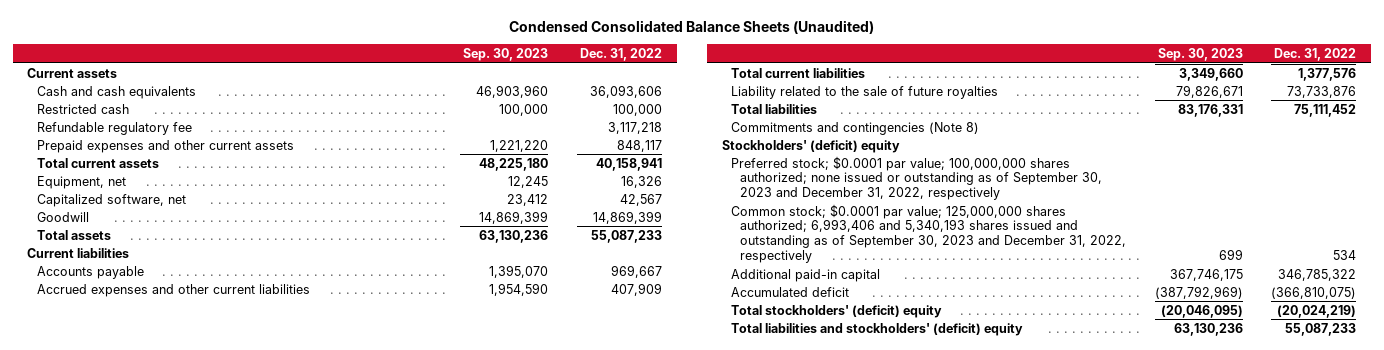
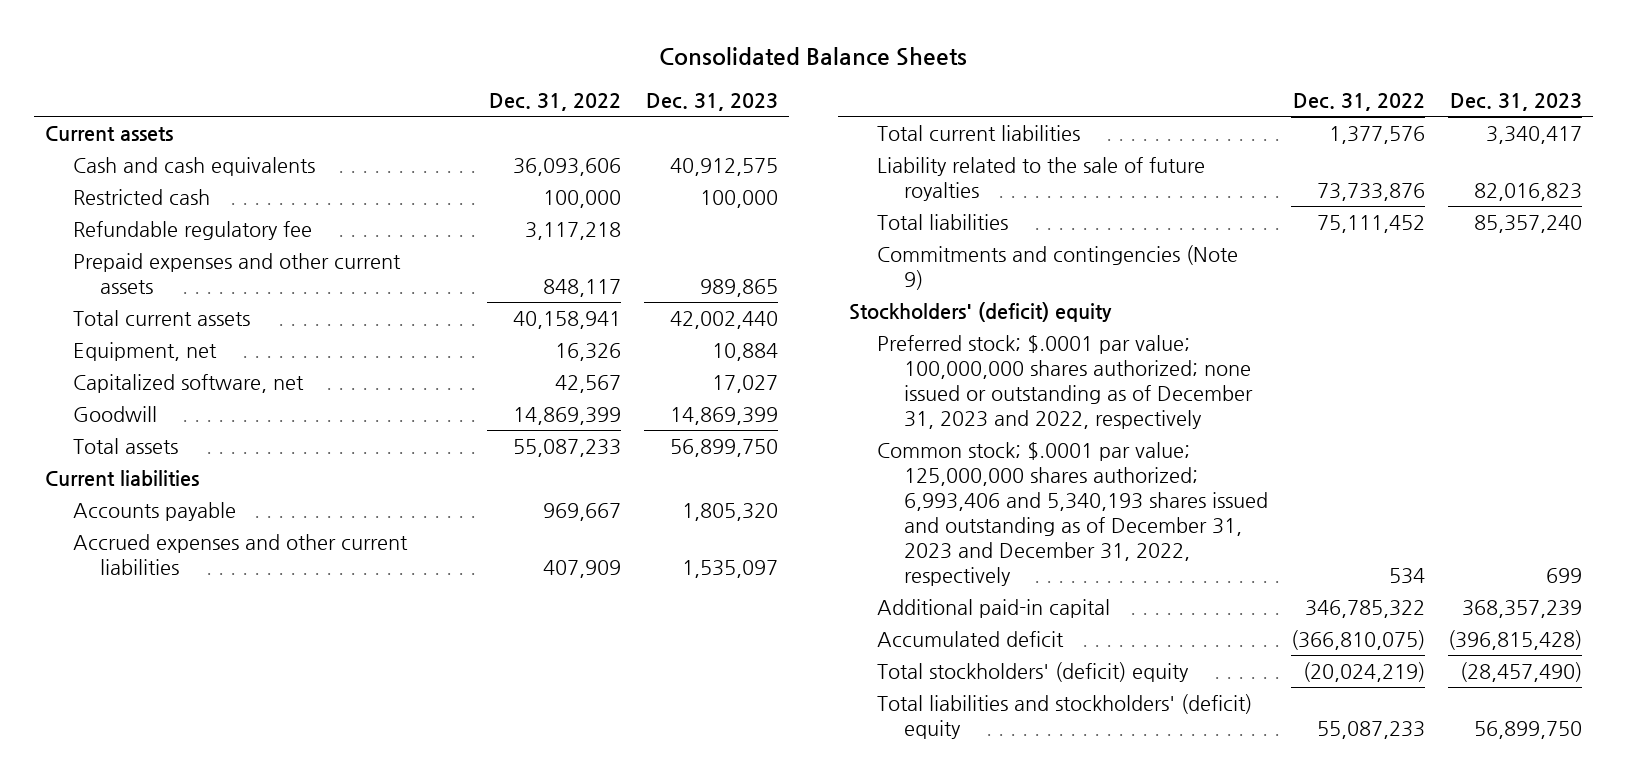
[508,20,874,35] Condensed Consolidated Balance Sheets (Unaudited) -> [659,47,968,67] Consolidated Balance Sheets
[463,47,549,61] Sep. 30, 2023 -> none
none -> [645,93,778,112] Dec. 31, 2023
[730,121,979,135] Commitments and contingencies (Note 8) -> [876,244,1238,290] Commitments and contingencies (Note 9)
[730,155,1102,201] Preferred stock; $0.0001 par value; 100,000,000 shares authorized; none issued or outstanding as of September 30, 2023 and December 31, 2022, respectively -> [876,334,1254,429] Preferred stock; $.0001 par value; 100,000,000 shares authorized; none issued or outstanding as of December 31, 2023 and 2022, respectively
[730,203,1126,264] Common stock; $0.0001 par value; 125,000,000 shares authorized; 6,993,406 and 5,340,193 shares issued and outstanding as of September 30, 2023 and December 31, 2022, respectively -> [876,441,1269,586] Common stock; $.0001 par value; 125,000,000 shares authorized; 6,993,406 and 5,340,193 shares issued and outstanding as of December 31, 2023 and December 31, 2022, respectively

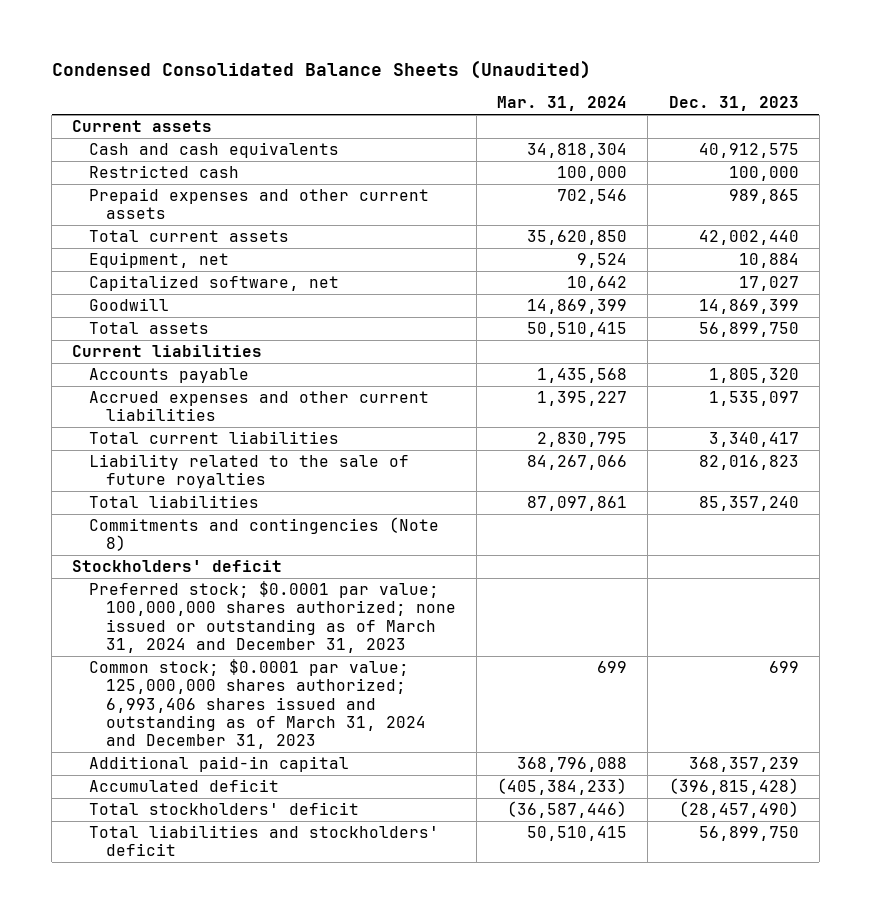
[659,47,968,67] Consolidated Balance Sheets -> [51,59,591,79] Condensed Consolidated Balance Sheets (Unaudited)
[488,93,621,112] Dec. 31, 2022 -> none
none -> [497,96,628,112] Mar. 31, 2024
[72,220,312,240] Refundable regulatory fee -> none
[876,244,1238,290] Commitments and contingencies (Note 9) -> [89,517,440,552] Commitments and contingencies (Note 8)
[849,301,1113,322] Stockholders' (deficit) equity -> [72,560,283,573] Stockholders' deficit
[876,334,1254,429] Preferred stock; $.0001 par value; 100,000,000 shares authorized; none issued or outstanding as of December 31, 2023 and 2022, respectively -> [89,581,456,653] Preferred stock; $0.0001 par value; 100,000,000 shares authorized; none issued or outstanding as of March 31, 2024 and December 31, 2023
[876,441,1269,586] Common stock; $.0001 par value; 125,000,000 shares authorized; 6,993,406 and 5,340,193 shares issued and outstanding as of December 31, 2023 and December 31, 2022, respectively -> [89,659,426,750] Common stock; $0.0001 par value; 125,000,000 shares authorized; 6,993,406 shares issued and outstanding as of March 31, 2024 and December 31, 2023
[876,661,1189,682] Total stockholders' (deficit) equity -> [89,802,360,816] Total stockholders' deficit
[876,693,1252,739] Total liabilities and stockholders' (deficit) equity -> [89,825,440,857] Total liabilities and stockholders' deficit

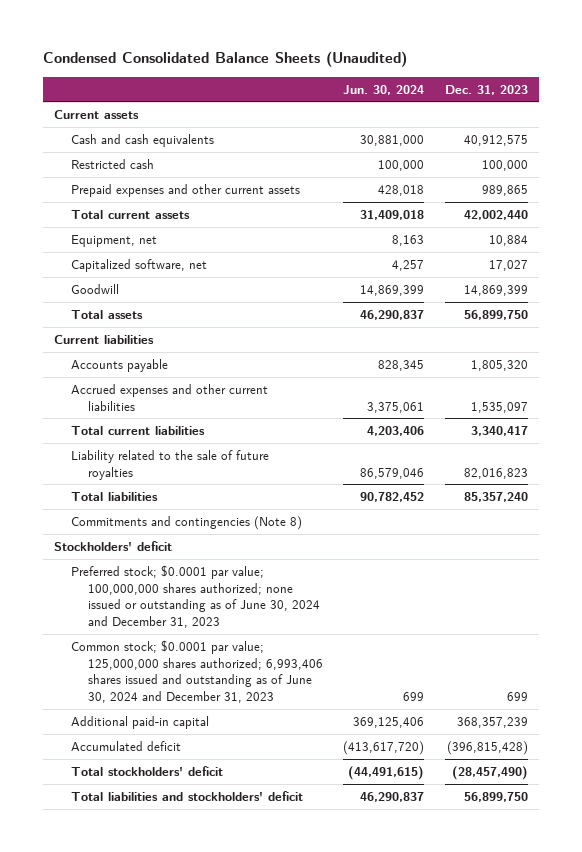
[497,96,628,112] Mar. 31, 2024 -> none
none -> [343,84,425,95] Jun. 30, 2024
[89,581,456,653] Preferred stock; $0.0001 par value; 100,000,000 shares authorized; none issued or outstanding as of March 31, 2024 and December 31, 2023 -> [70,564,320,629] Preferred stock; $0.0001 par value; 100,000,000 shares authorized; none issued or outstanding as of June 30, 2024 and December 31, 2023
[89,659,426,750] Common stock; $0.0001 par value; 125,000,000 shares authorized; 6,993,406 shares issued and outstanding as of March 31, 2024 and December 31, 2023 -> [70,639,323,704] Common stock; $0.0001 par value; 125,000,000 shares authorized; 6,993,406 shares issued and outstanding as of June 30, 2024 and December 31, 2023

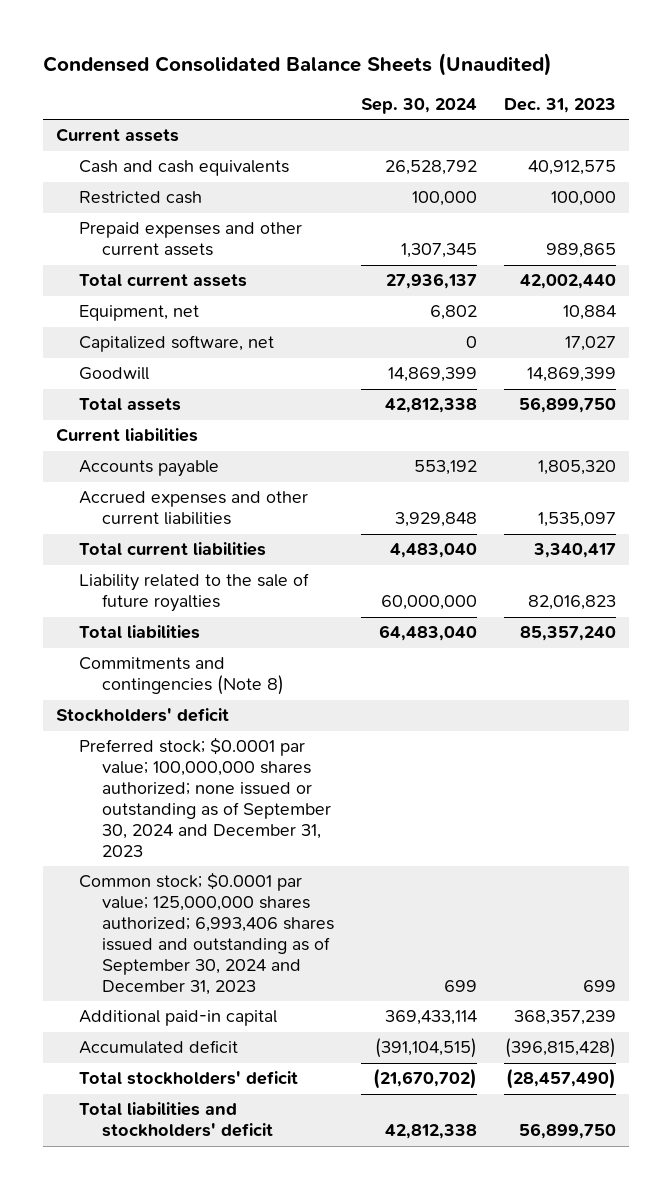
[343,84,425,95] Jun. 30, 2024 -> none
none -> [360,97,477,114] Sep. 30, 2024
[70,564,320,629] Preferred stock; $0.0001 par value; 100,000,000 shares authorized; none issued or outstanding as of June 30, 2024 and December 31, 2023 -> [79,737,332,857] Preferred stock; $0.0001 par value; 100,000,000 shares authorized; none issued or outstanding as of September 30, 2024 and December 31, 2023
[70,639,323,704] Common stock; $0.0001 par value; 125,000,000 shares authorized; 6,993,406 shares issued and outstanding as of June 30, 2024 and December 31, 2023 -> [79,872,335,995] Common stock; $0.0001 par value; 125,000,000 shares authorized; 6,993,406 shares issued and outstanding as of September 30, 2024 and December 31, 2023

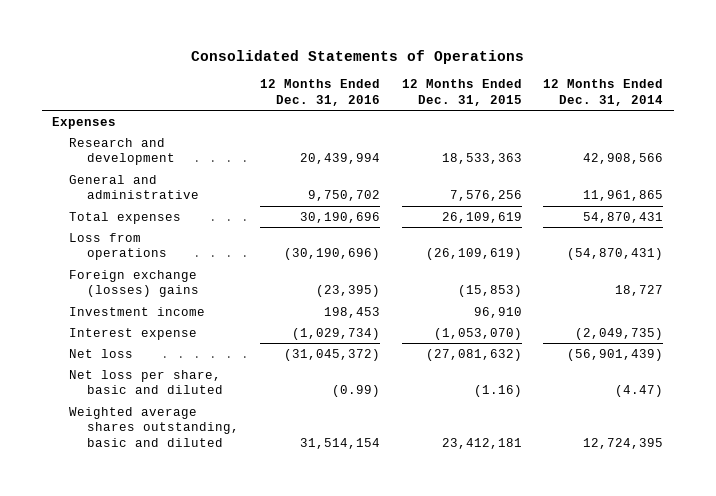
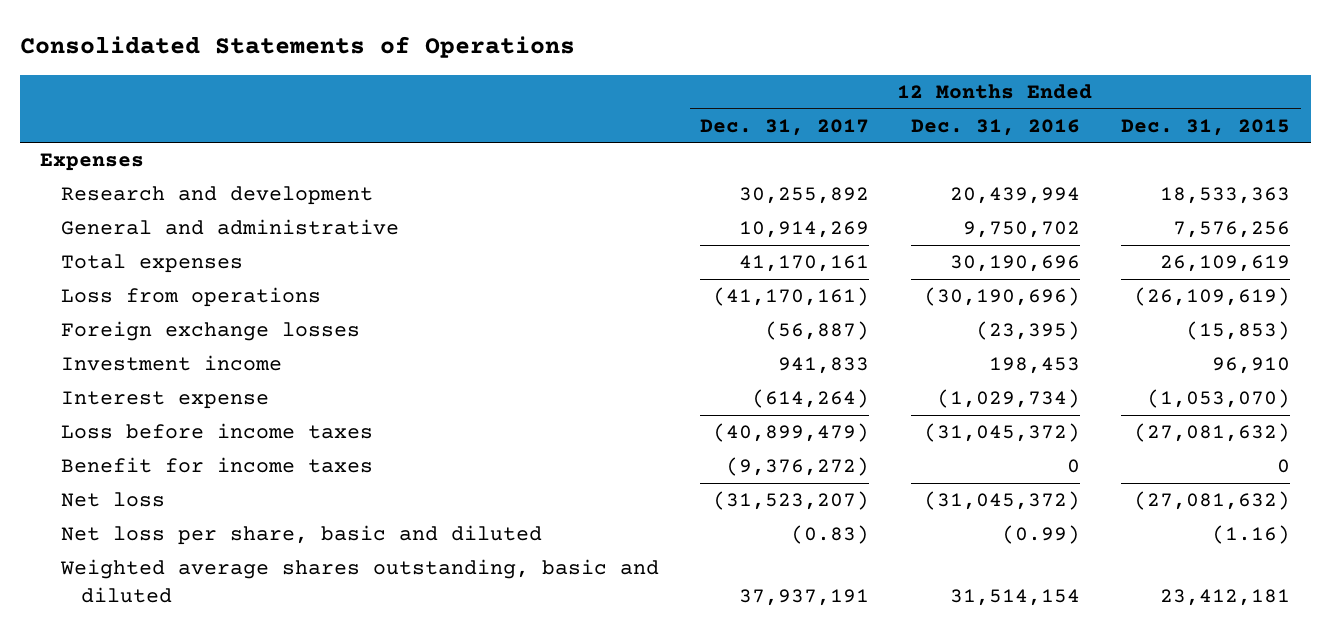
[543,79,664,106] 12 Months Ended Dec. 31, 2014 -> none
none -> [700,118,870,136] Dec. 31, 2017
[69,269,199,298] Foreign exchange (losses) gains -> [60,321,360,342] Foreign exchange losses
none -> [60,423,373,440] Loss before income taxes
none -> [60,457,373,474] Benefit for income taxes

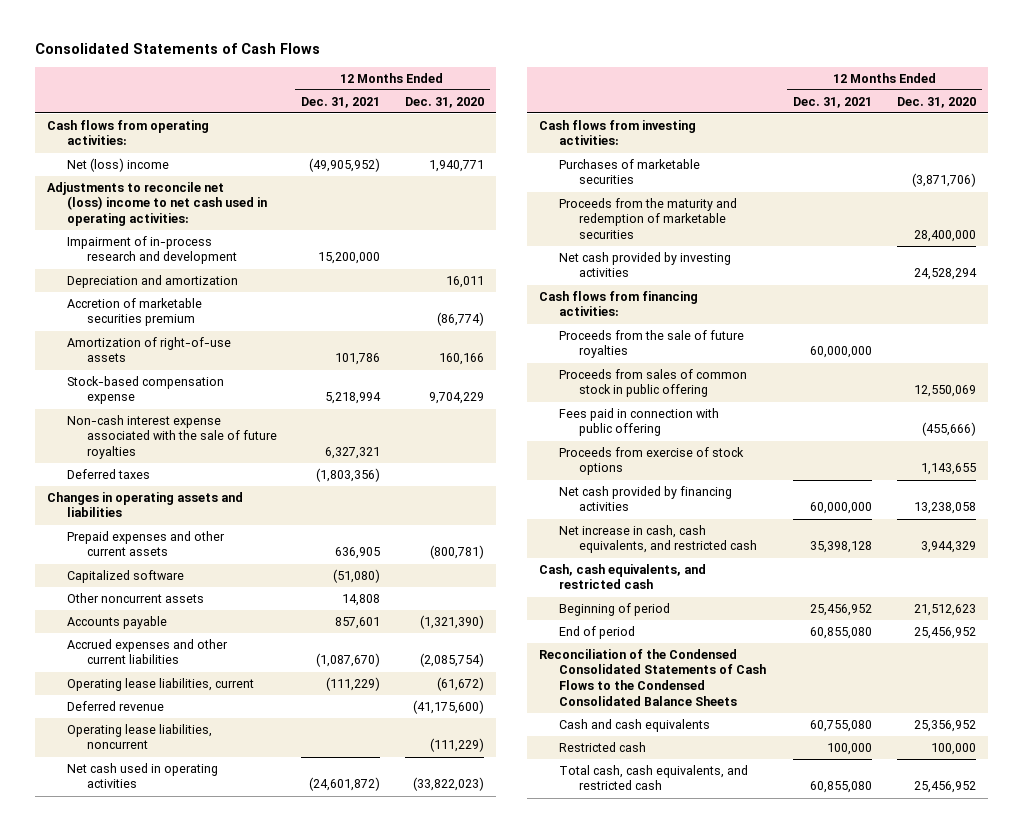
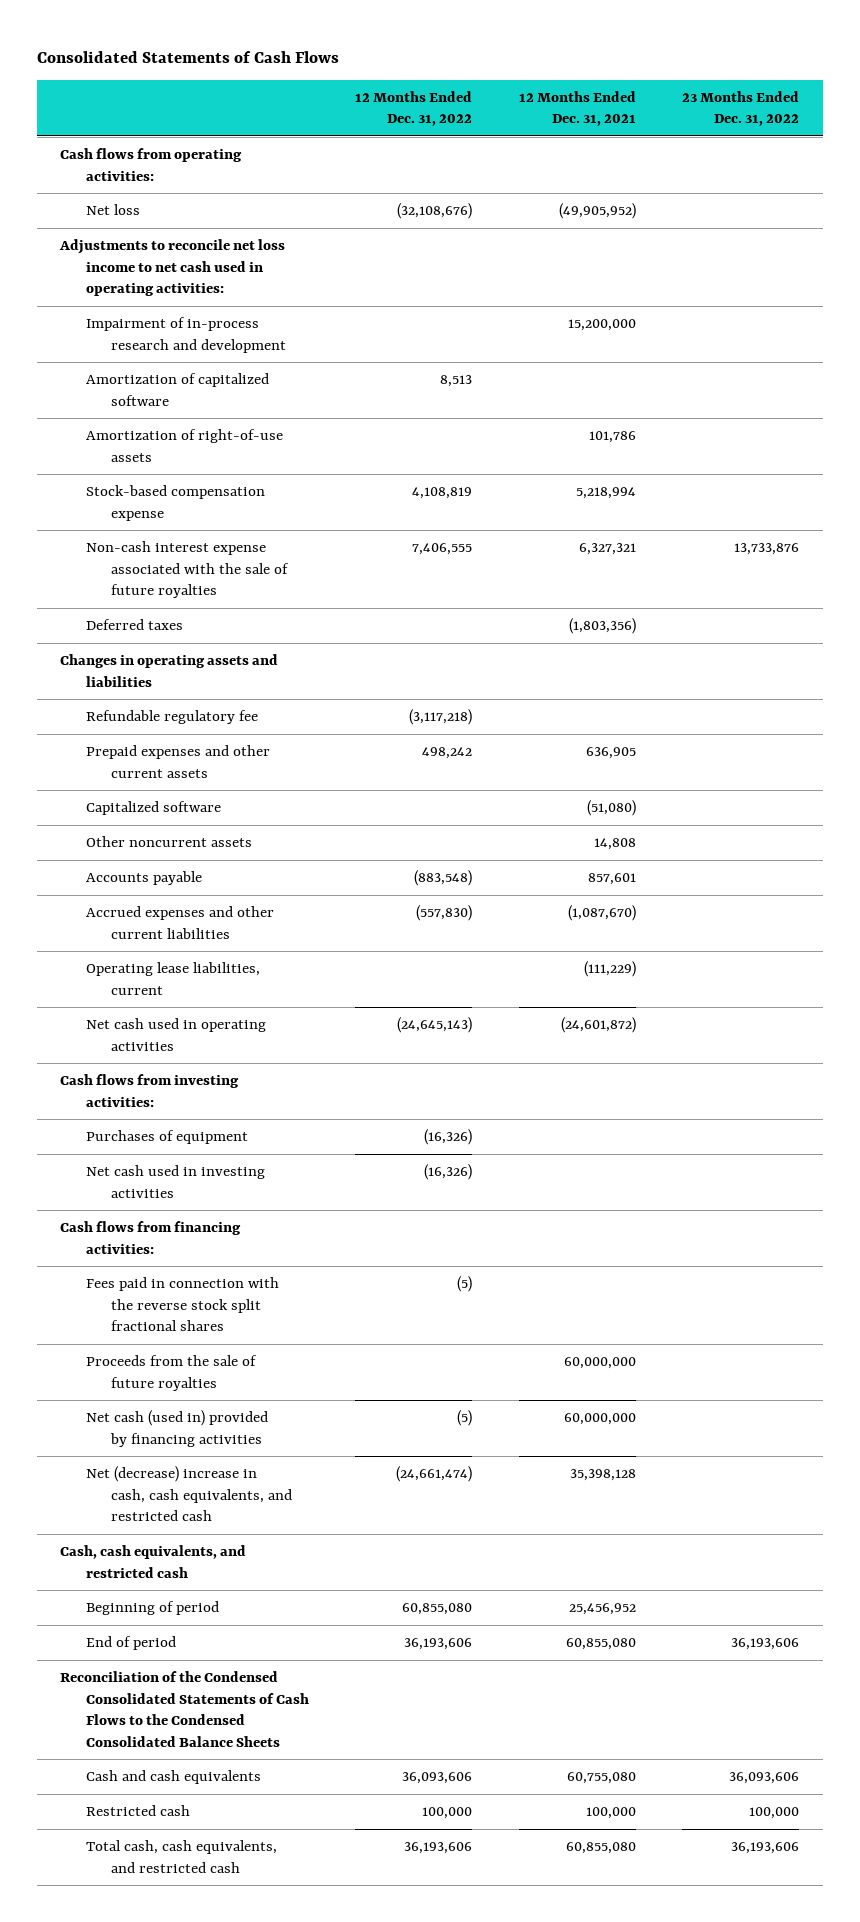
[404,96,484,108] Dec. 31, 2020 -> none
none -> [355,90,473,127] 12 Months Ended Dec. 31, 2022
none -> [682,90,800,127] 23 Months Ended Dec. 31, 2022
[66,157,169,172] Net (loss) income -> [85,204,140,216] Net loss
[47,181,267,227] Adjustments to reconcile net (loss) income to net cash used in operating activities: -> [59,239,286,297] Adjustments to reconcile net loss income to net cash used in operating activities:
[66,274,238,288] Depreciation and amortization -> none
[66,297,202,327] Accretion of marketable securities premium -> none
none -> [85,373,269,406] Amortization of capitalized software
none -> [85,710,258,725] Refundable regulatory fee
[66,700,164,711] Deferred revenue -> none
[66,723,212,750] Operating lease liabilities, noncurrent -> none
[559,158,701,185] Purchases of marketable securities -> none
[559,197,738,240] Proceeds from the maturity and redemption of marketable securities -> none
none -> [85,1130,248,1145] Purchases of equipment
[559,251,732,278] Net cash provided by investing activities -> [85,1165,265,1198] Net cash used in investing activities
none -> [85,1277,279,1332] Fees paid in connection with the reverse stock split fractional shares
[559,368,748,398] Proceeds from sales of common stock in public offering -> none
[559,407,720,437] Fees paid in connection with public offering -> none
[559,446,745,476] Proceeds from exercise of stock options -> none
[559,485,733,512] Net cash provided by financing activities -> [85,1410,268,1447] Net cash (used in) provided by financing activities
[559,524,757,554] Net increase in cash, cash equivalents, and restricted cash -> [85,1466,292,1522] Net (decrease) increase in cash, cash equivalents, and restricted cash

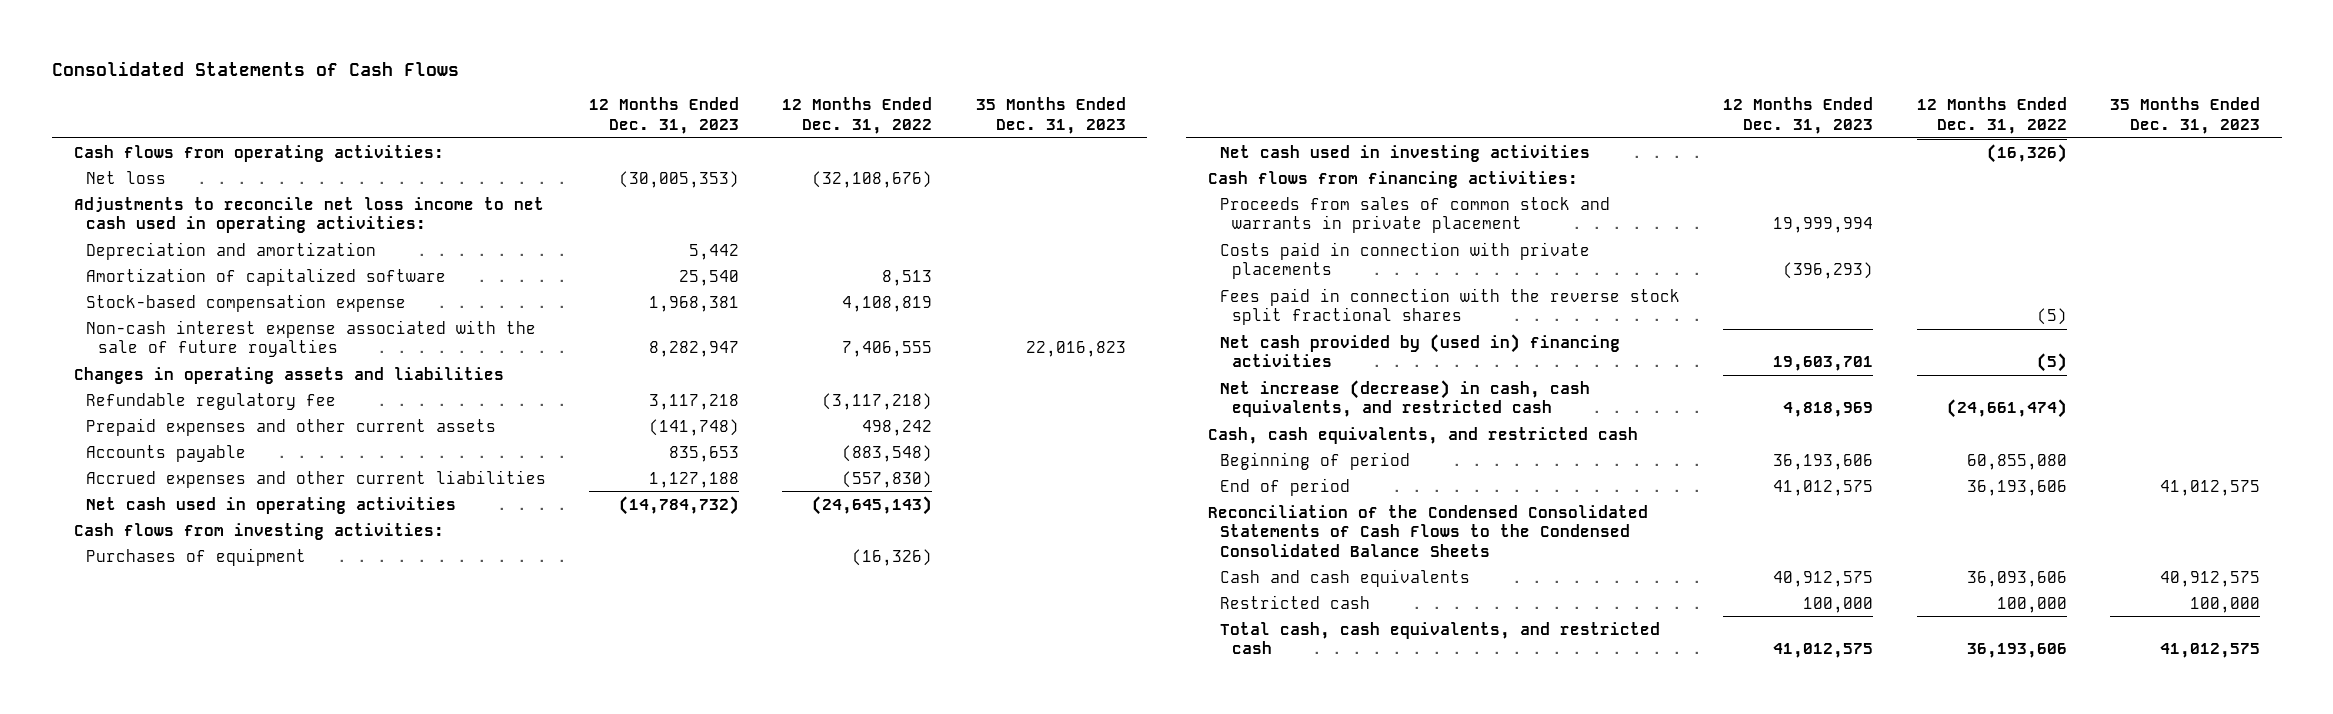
[518,90,636,127] 12 Months Ended Dec. 31, 2021 -> none
[682,90,800,127] 23 Months Ended Dec. 31, 2022 -> none
none -> [588,97,739,134] 12 Months Ended Dec. 31, 2023
none -> [975,97,1126,134] 35 Months Ended Dec. 31, 2023
[85,317,286,353] Impairment of in-process research and development -> none
none -> [85,241,376,260] Depreciation and amortization
[85,429,283,462] Amortization of right-of-use assets -> none
[85,619,183,631] Deferred taxes -> none
[85,801,221,816] Capitalized software -> none
[85,836,252,848] Other noncurrent assets -> none
[85,962,260,995] Operating lease liabilities, current -> none
none -> [1220,196,1611,234] Proceeds from sales of common stock and warrants in private placement
none -> [1220,241,1591,280] Costs paid in connection with private placements
[85,1355,257,1391] Proceeds from the sale of future royalties -> none
[85,1410,268,1447] Net cash (used in) provided by financing activities -> [1220,333,1621,368] Net cash provided by (used in) financing activities
[85,1466,292,1522] Net (decrease) increase in cash, cash equivalents, and restricted cash -> [1220,379,1591,418] Net increase (decrease) in cash, cash equivalents, and restricted cash

